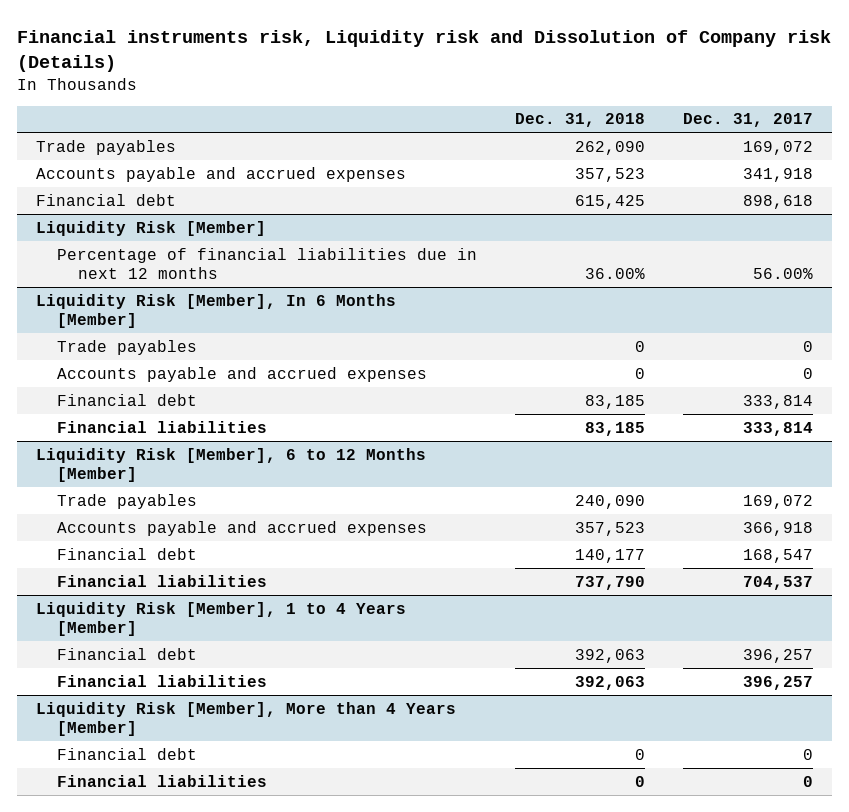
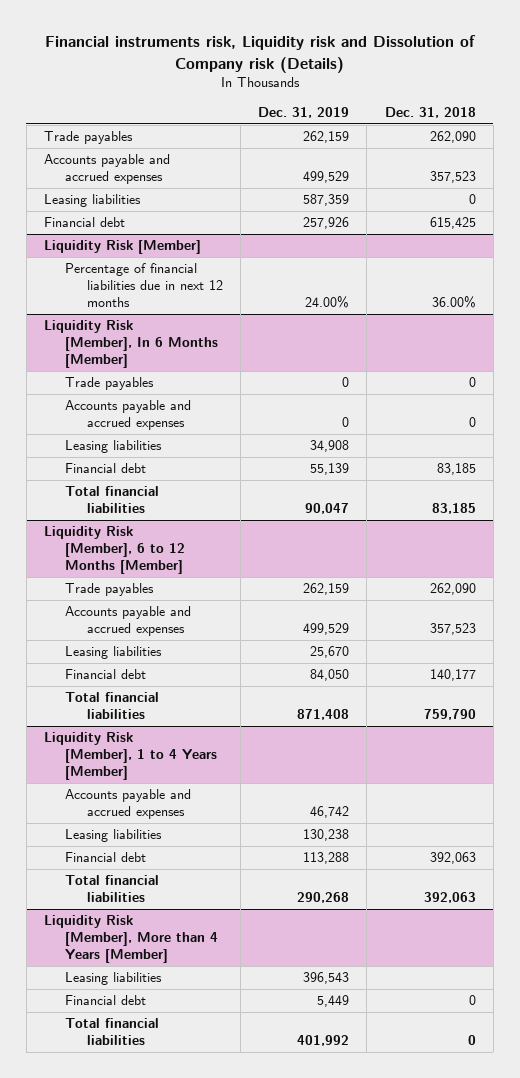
[682,113,813,128] Dec. 31, 2017 -> none
none -> [258,106,350,118] Dec. 31, 2019
none -> [43,194,141,208] Leasing liabilities
none -> [65,440,163,454] Leasing liabilities
[57,420,268,433] Financial liabilities -> [65,486,160,514] Total financial liabilities
[575,494,646,509] 240,090 -> [429,583,476,596] 262,090
none -> [65,646,163,660] Leasing liabilities
[57,574,268,587] Financial liabilities -> [65,692,160,720] Total financial liabilities
[575,575,646,590] 737,790 -> [423,709,476,721] 759,790
none -> [65,789,192,820] Accounts payable and accrued expenses
none -> [65,829,163,843] Leasing liabilities
[57,674,268,687] Financial liabilities -> [65,875,160,903] Total financial liabilities
none -> [65,972,163,986] Leasing liabilities
[57,774,268,787] Financial liabilities -> [65,1018,160,1046] Total financial liabilities

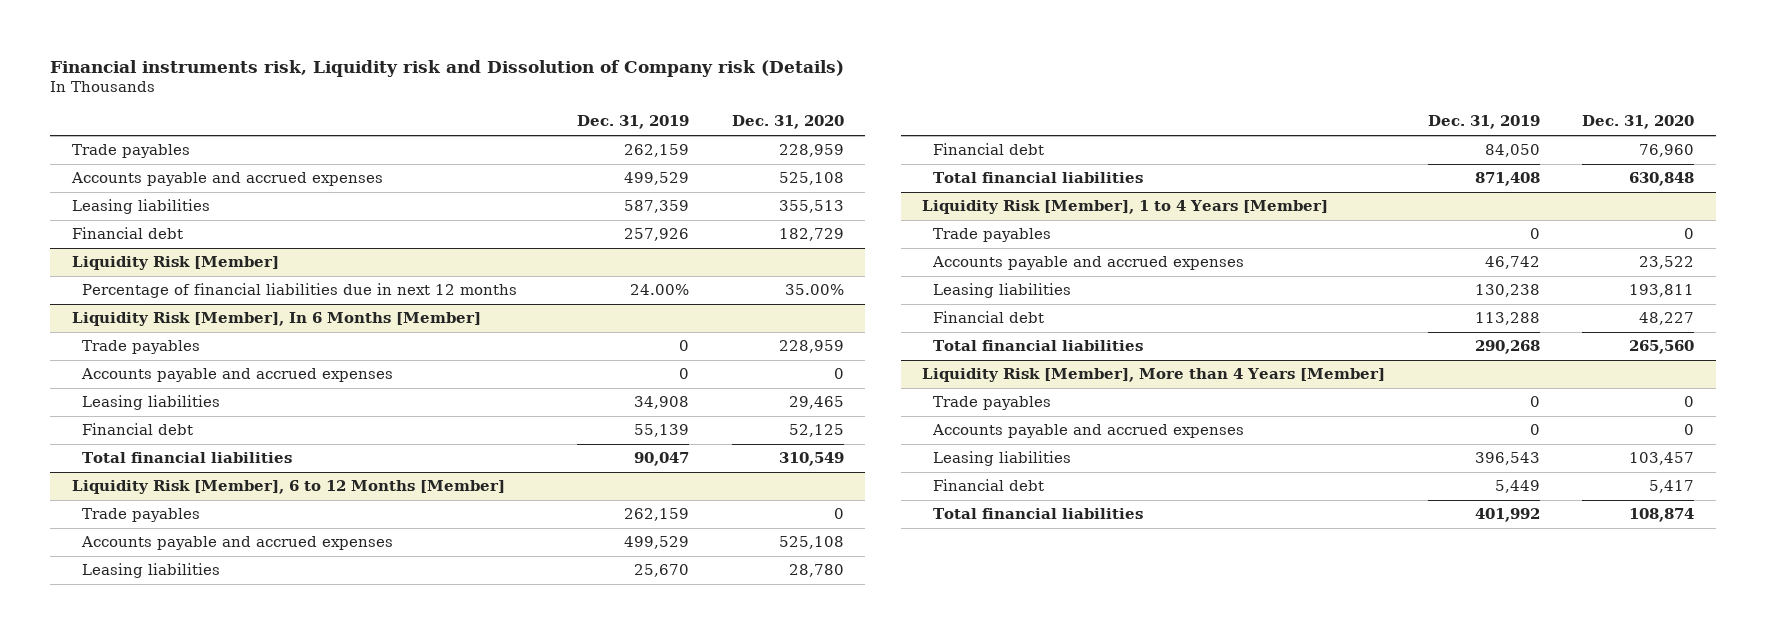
[384,106,476,118] Dec. 31, 2018 -> none
none -> [731,115,844,130] Dec. 31, 2020
none -> [932,228,1051,243] Trade payables
none -> [932,396,1051,411] Trade payables
none -> [931,424,1244,439] Accounts payable and accrued expenses

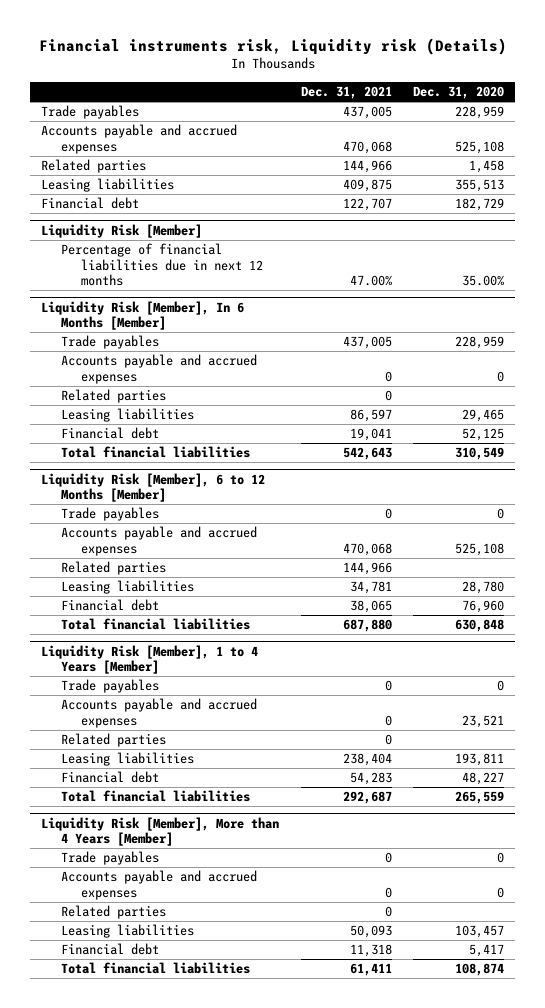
[50,59,845,77] Financial instruments risk, Liquidity risk and Dissolution of Company risk (Details) -> [38,37,507,55] Financial instruments risk, Liquidity risk (Details)
[577,115,690,130] Dec. 31, 2019 -> none
none -> [300,85,392,99] Dec. 31, 2021
none -> [41,159,147,174] Related parties
none -> [60,389,166,404] Related parties
none -> [60,561,166,576] Related parties
[1639,256,1695,270] 23,522 -> [461,714,504,728] 23,521
none -> [60,733,166,748] Related parties
[1629,340,1695,355] 265,560 -> [454,791,504,805] 265,559
none -> [60,905,166,920] Related parties

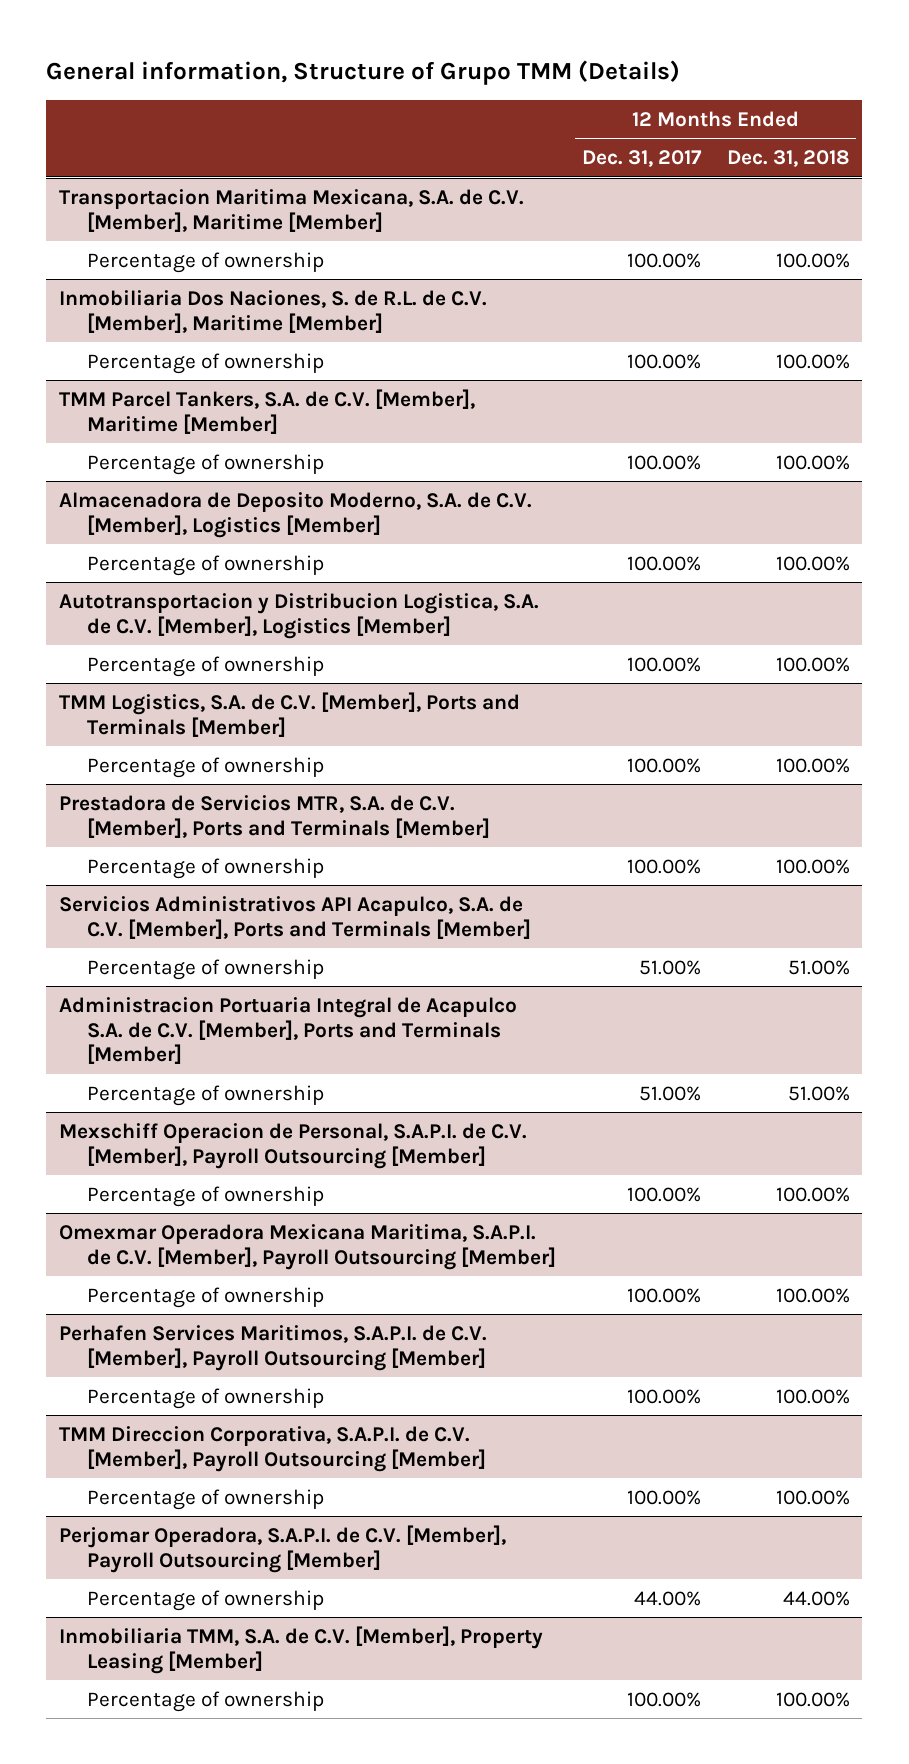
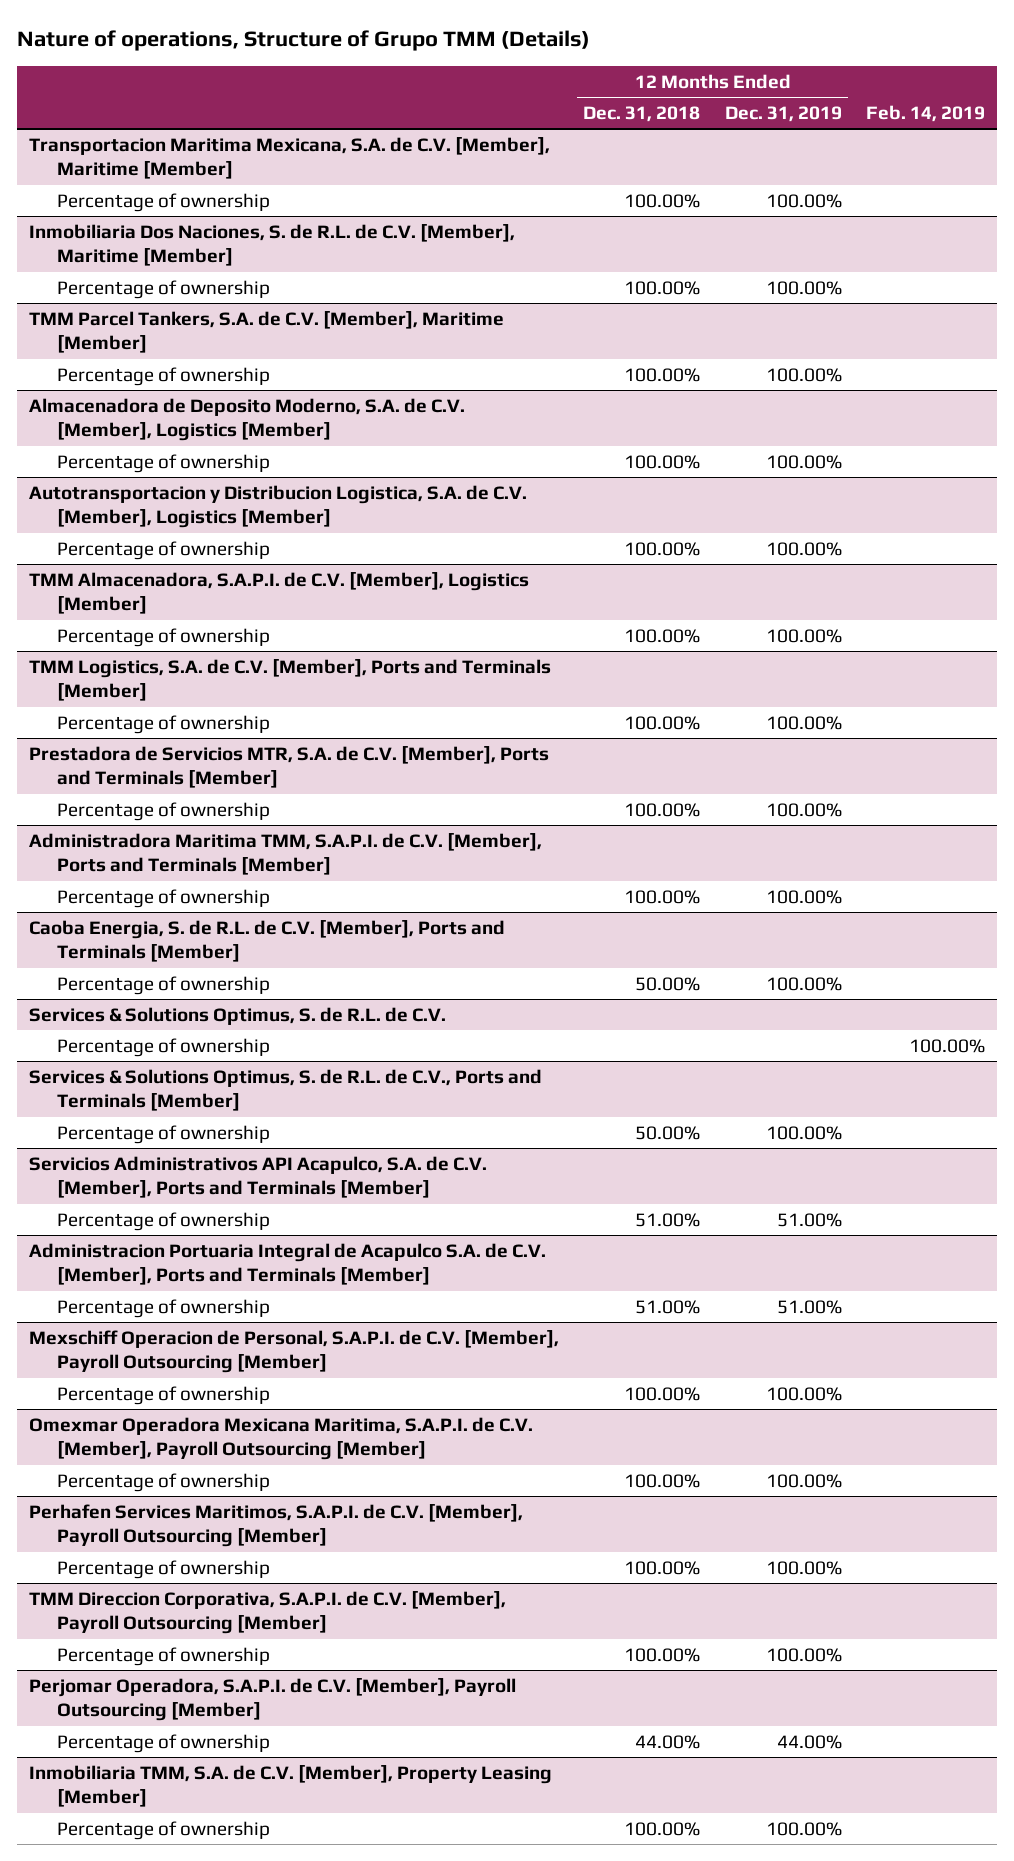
[46,60,681,86] General information, Structure of Grupo TMM (Details) -> [16,30,590,52] Nature of operations, Structure of Grupo TMM (Details)
[581,150,702,168] Dec. 31, 2017 -> none
none -> [724,105,842,122] Dec. 31, 2019
none -> [866,104,986,122] Feb. 14, 2019
none -> [28,571,529,615] TMM Almacenadora, S.A.P.I. de C.V. [Member], Logistics [Member]
none -> [56,627,270,647] Percentage of ownership
none -> [28,832,542,876] Administradora Maritima TMM, S.A.P.I. de C.V. [Member], Ports and Terminals [Member]
none -> [56,888,270,908] Percentage of ownership
none -> [28,919,505,963] Caoba Energia, S. de R.L. de C.V. [Member], Ports and Terminals [Member]
none -> [56,975,270,995] Percentage of ownership
none -> [28,1006,446,1025] Services & Solutions Optimus, S. de R.L. de C.V.
none -> [56,1037,270,1057] Percentage of ownership
none -> [28,1068,542,1112] Services & Solutions Optimus, S. de R.L. de C.V., Ports and Terminals [Member]
none -> [56,1124,270,1144] Percentage of ownership

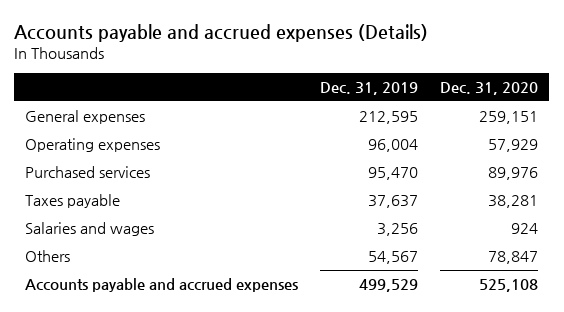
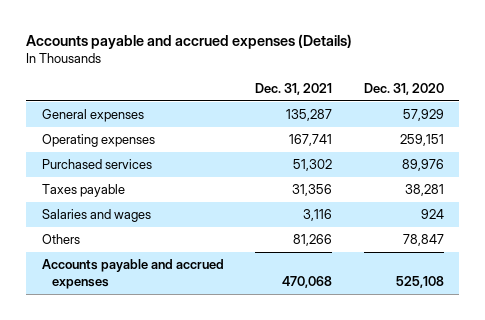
[320,82,419,96] Dec. 31, 2019 -> none
none -> [255,82,333,95] Dec. 31, 2021
[479,111,539,125] 259,151 -> [402,109,444,122] 57,929
[488,139,539,153] 57,929 -> [399,134,444,147] 259,151

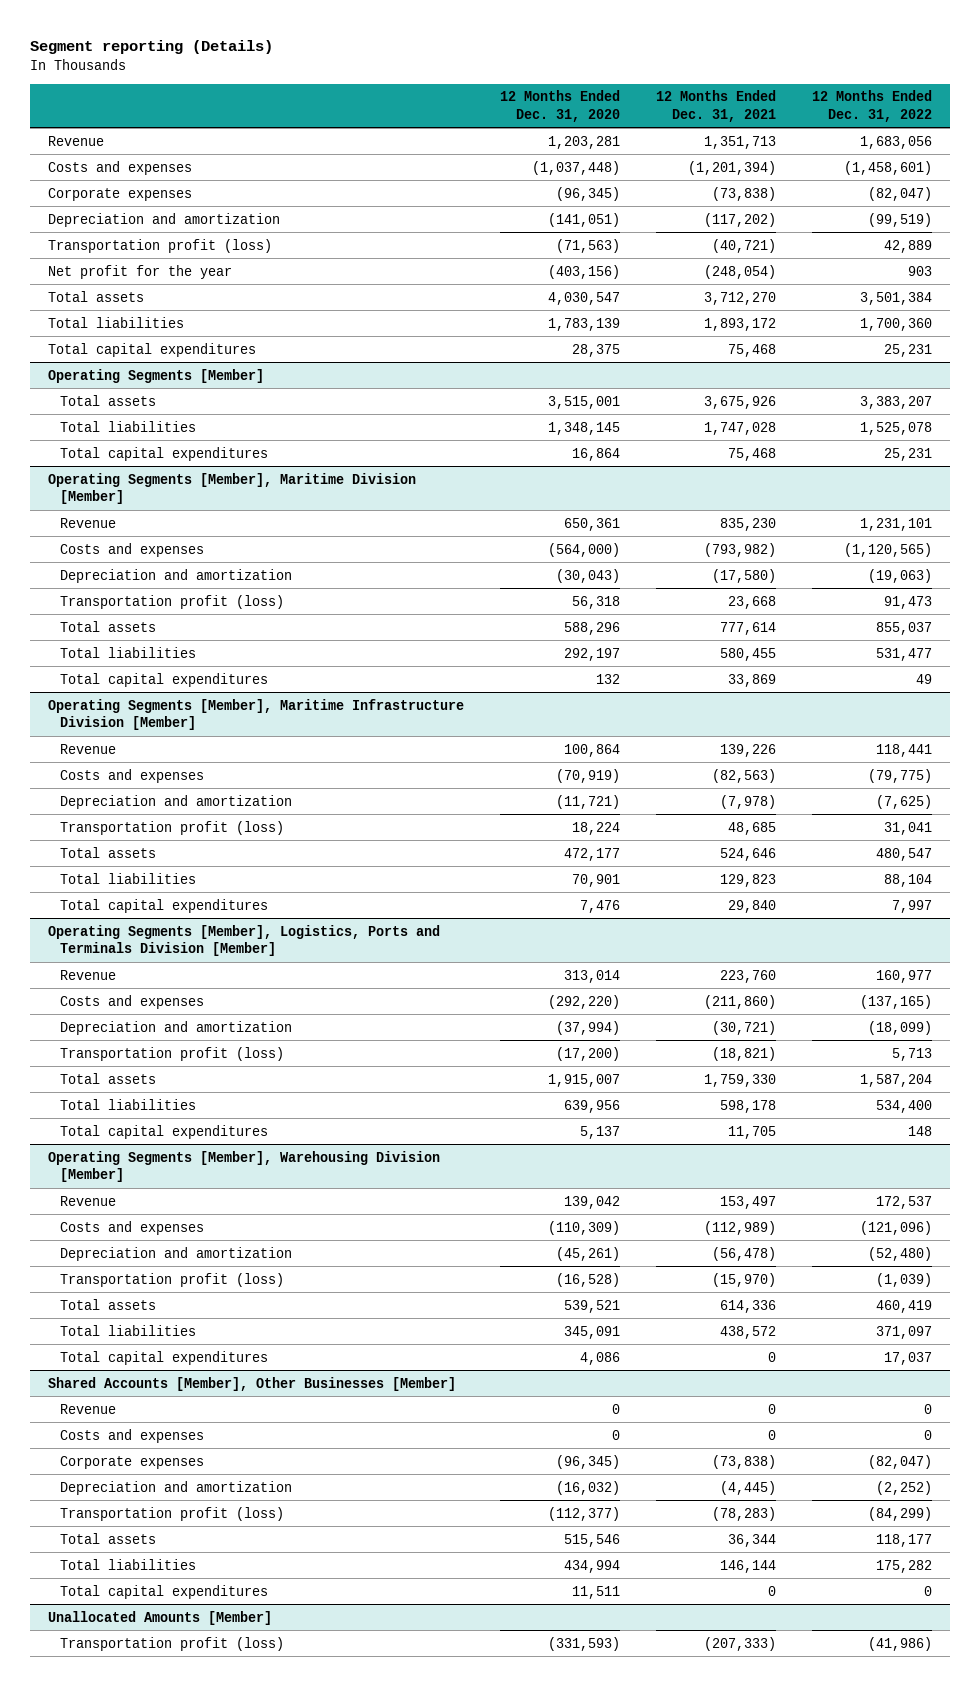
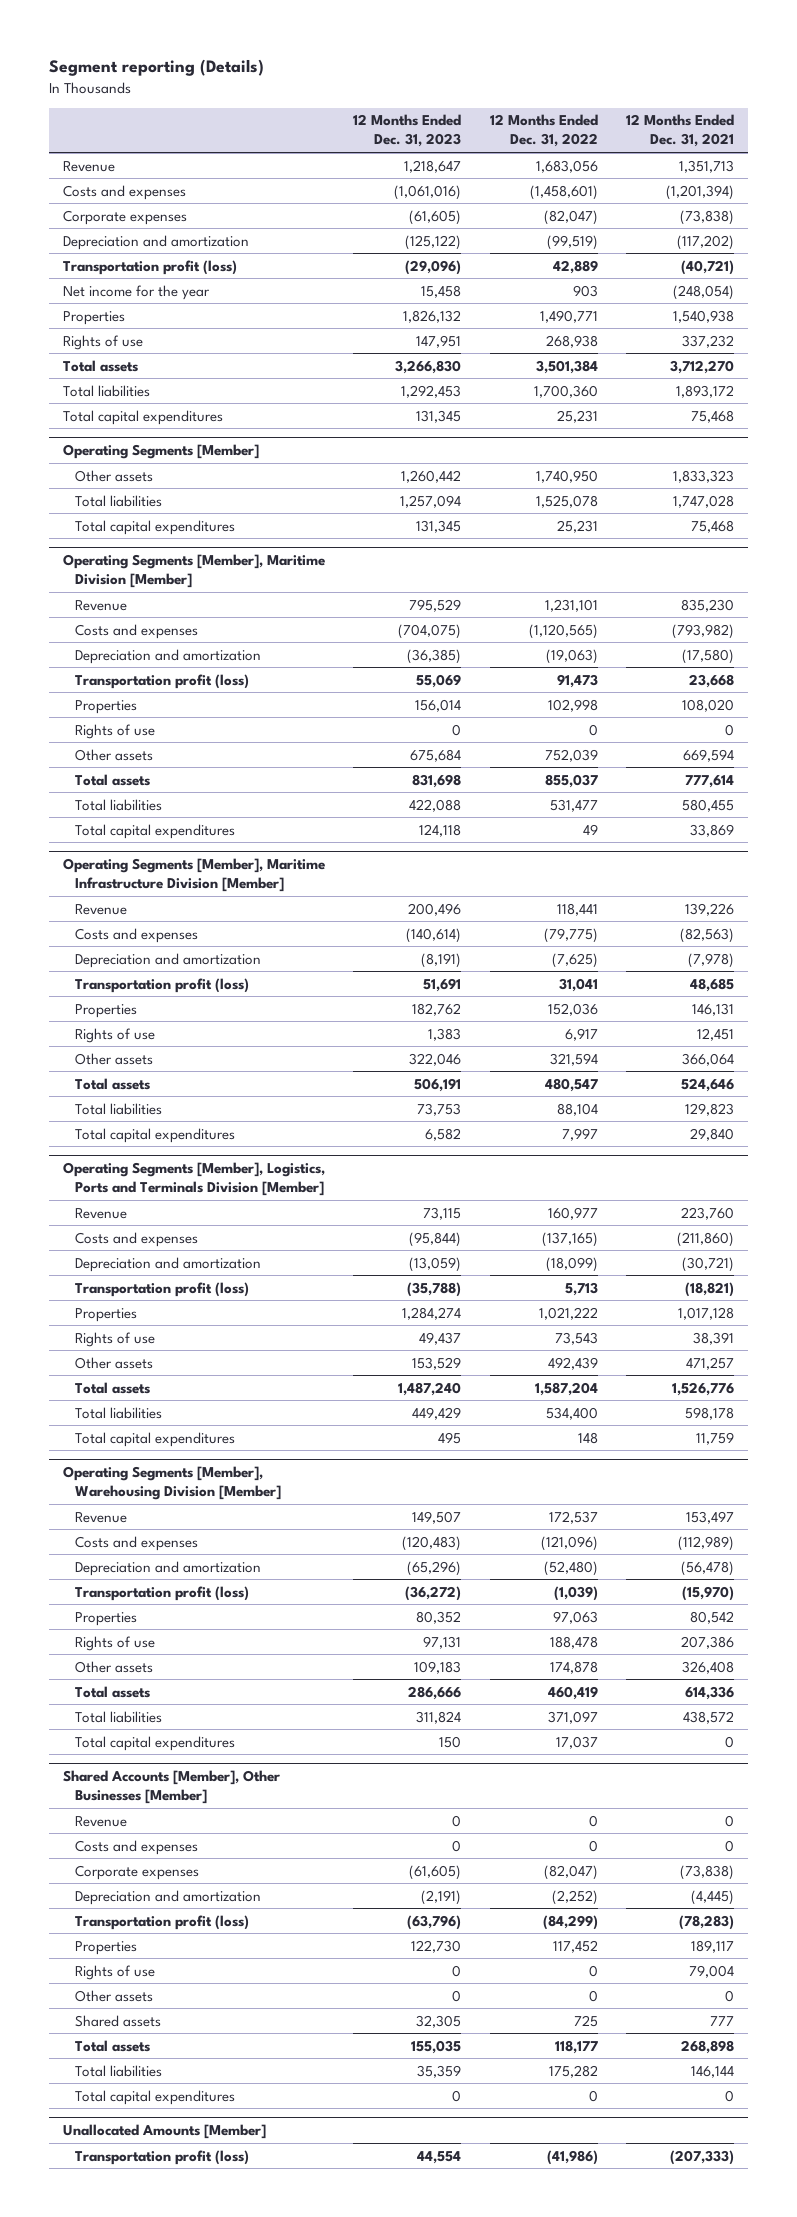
[500,90,621,122] 12 Months Ended Dec. 31, 2020 -> none
none -> [353,114,462,148] 12 Months Ended Dec. 31, 2023
[48,264,233,279] Net profit for the year -> [63,284,211,300] Net income for the year
none -> [63,310,126,325] Properties
none -> [63,334,144,350] Rights of use
[59,394,156,406] Total assets -> none
none -> [74,469,153,482] Other assets
none -> [74,699,137,714] Properties
none -> [74,723,155,739] Rights of use
none -> [74,748,153,761] Other assets
none -> [74,1003,137,1018] Properties
none -> [74,1027,155,1043] Rights of use
none -> [74,1052,153,1065] Other assets
none -> [74,1307,137,1322] Properties
none -> [74,1331,155,1347] Rights of use
none -> [74,1356,153,1369] Other assets
[704,1073,777,1087] 1,759,330 -> [671,1381,734,1396] 1,526,776
[728,1125,777,1139] 11,705 -> [695,1431,734,1445] 11,759
none -> [74,1611,137,1626] Properties
none -> [74,1635,155,1651] Rights of use
none -> [74,1660,153,1673] Other assets
none -> [74,1940,137,1955] Properties
none -> [74,1964,155,1980] Rights of use
none -> [74,1989,153,2002] Other assets
none -> [74,2014,161,2027] Shared assets
[728,1533,777,1547] 36,344 -> [680,2039,734,2054] 268,898

